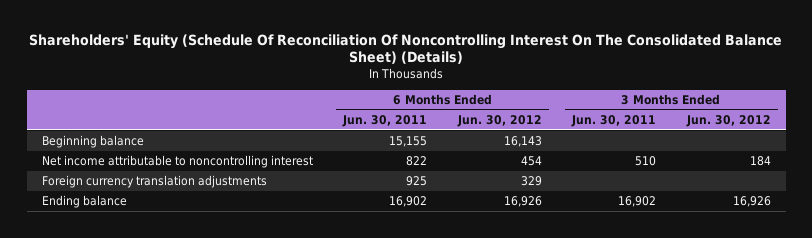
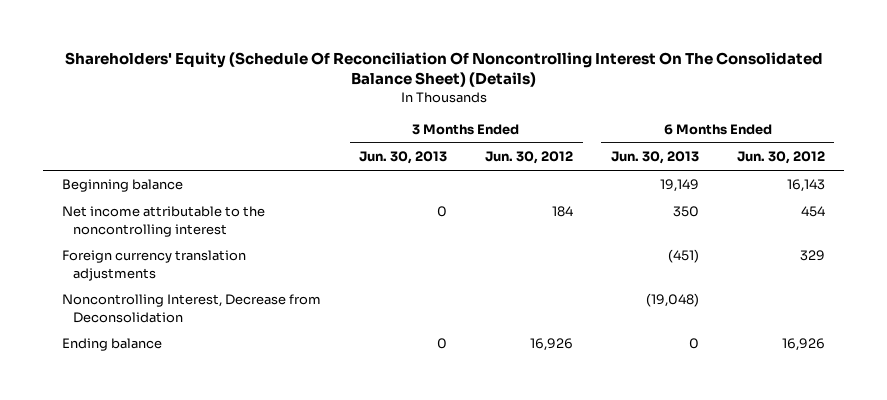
[342,114,428,127] Jun. 30, 2011 -> none
[571,114,657,127] Jun. 30, 2011 -> none
none -> [359,151,448,165] Jun. 30, 2013
none -> [610,151,699,165] Jun. 30, 2013
[41,155,313,169] Net income attributable to noncontrolling interest -> [62,206,266,237] Net income attributable to the noncontrolling interest
none -> [62,294,322,323] Noncontrolling Interest, Decrease from Deconsolidation

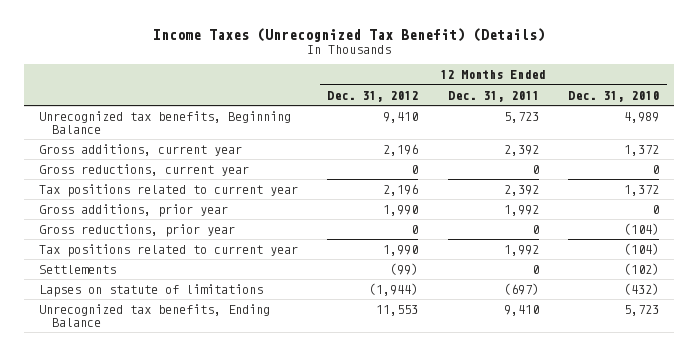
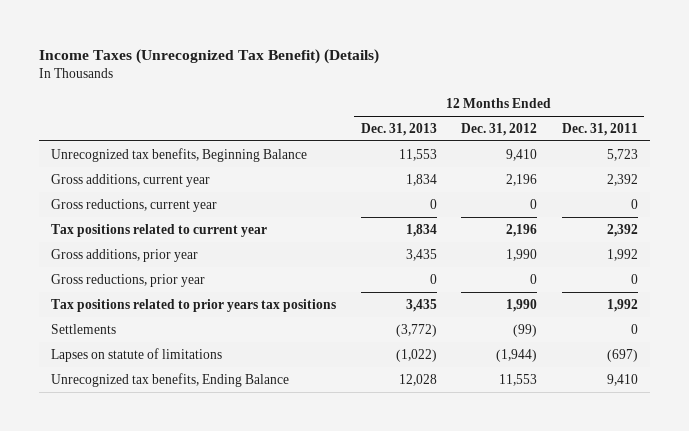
[568,90,660,102] Dec. 31, 2010 -> none
none -> [360,122,437,136] Dec. 31, 2013
[38,243,298,257] Tax positions related to current year -> [51,298,337,312] Tax positions related to prior years tax positions

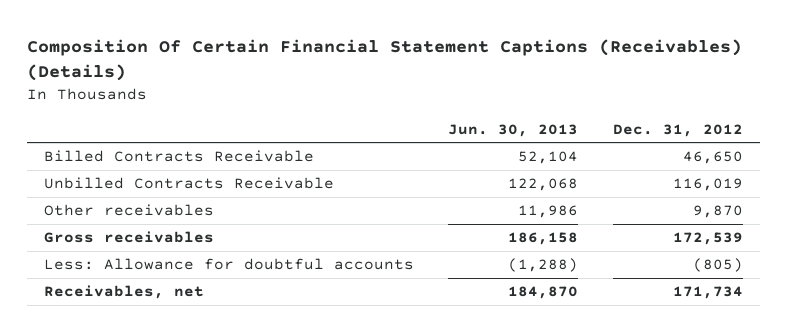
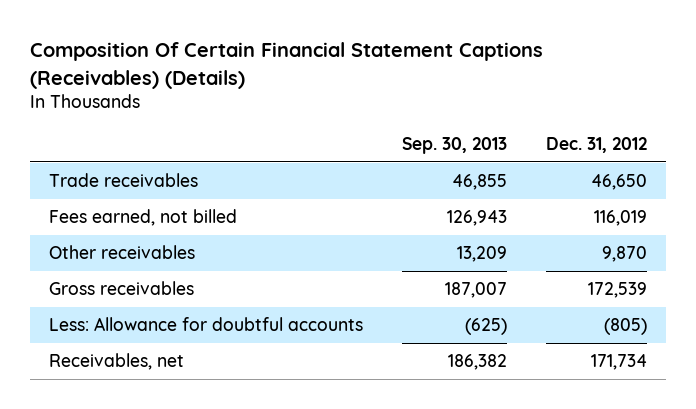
[448,123,579,137] Jun. 30, 2013 -> none
none -> [401,137,507,155] Sep. 30, 2013
[43,150,314,163] Billed Contracts Receivable -> [49,173,199,188] Trade receivables
[43,177,334,190] Unbilled Contracts Receivable -> [49,209,238,227] Fees earned, not billed

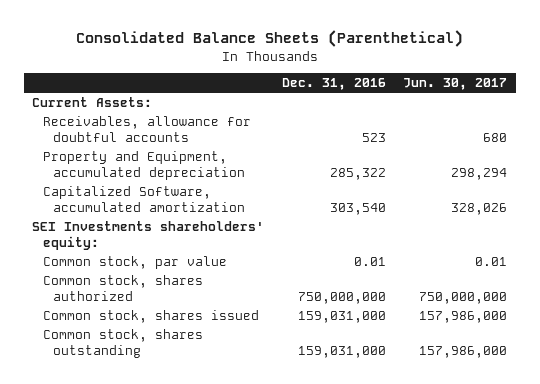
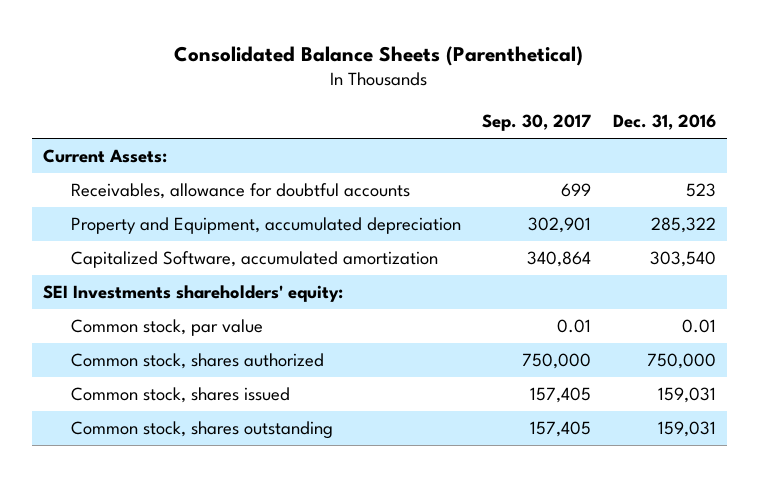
[403,78,508,91] Jun. 30, 2017 -> none
none -> [482,113,592,131] Sep. 30, 2017
[297,291,386,304] 750,000,000 -> [646,353,716,370] 750,000
[297,311,386,324] 159,031,000 -> [657,387,716,404] 159,031
[297,345,386,358] 159,031,000 -> [657,421,716,438] 159,031

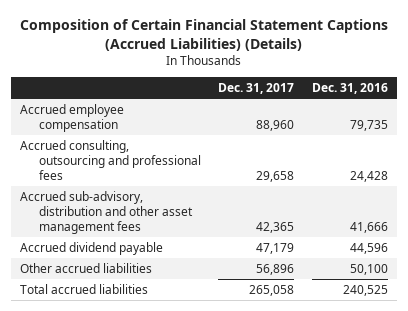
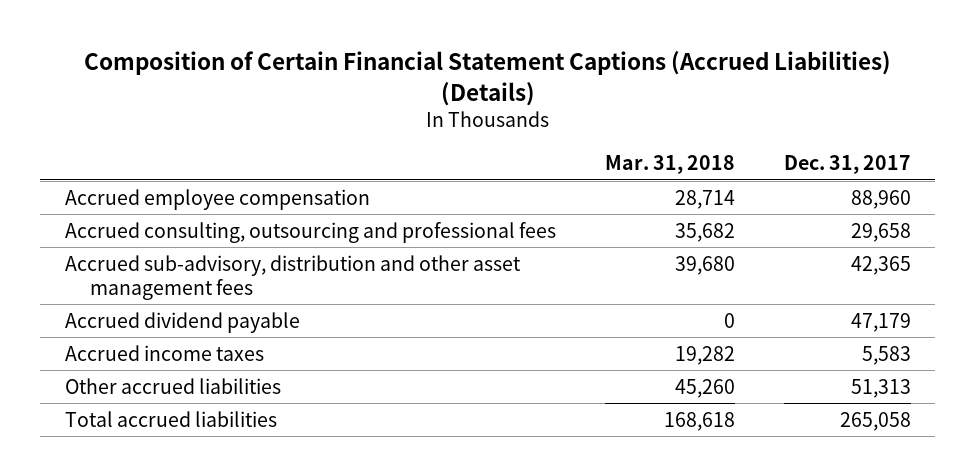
[312,83,389,95] Dec. 31, 2016 -> none
none -> [604,154,735,174] Mar. 31, 2018
none -> [64,344,264,361] Accrued income taxes
[256,263,295,275] 56,896 -> [850,378,911,398] 51,313

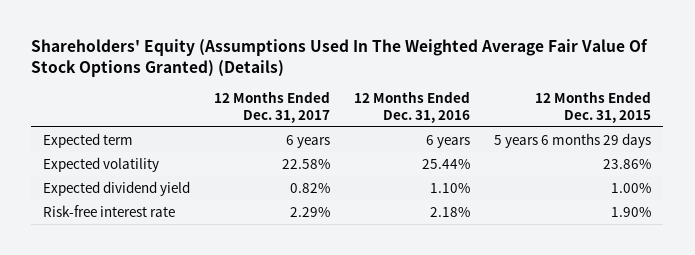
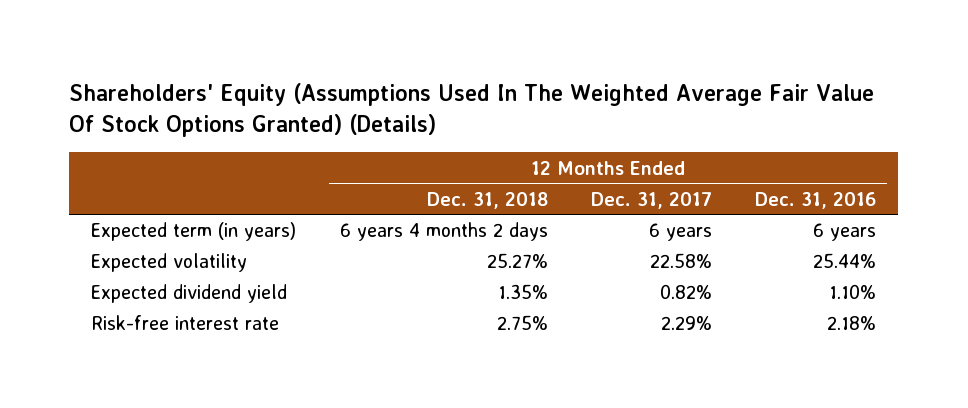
[535,91,652,123] 12 Months Ended Dec. 31, 2015 -> none
none -> [426,191,548,209] Dec. 31, 2018
[43,132,134,148] Expected term -> [91,222,297,242] Expected term (in years)

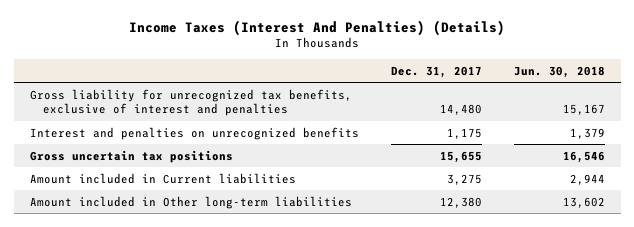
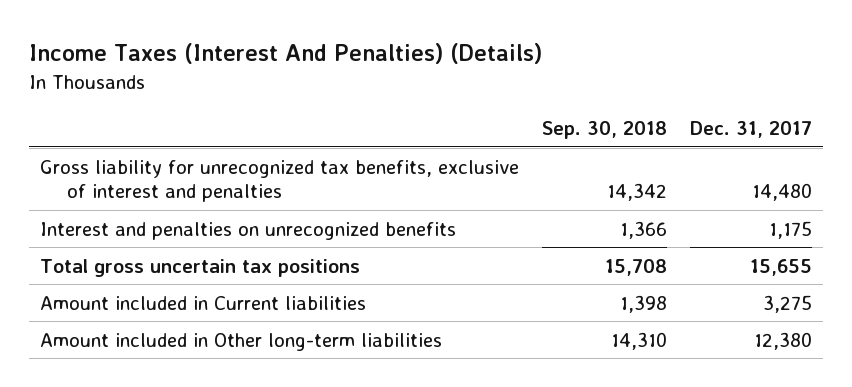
[513,65,605,78] Jun. 30, 2018 -> none
none -> [541,121,667,140] Sep. 30, 2018
[29,149,233,163] Gross uncertain tax positions -> [40,258,361,277] Total gross uncertain tax positions

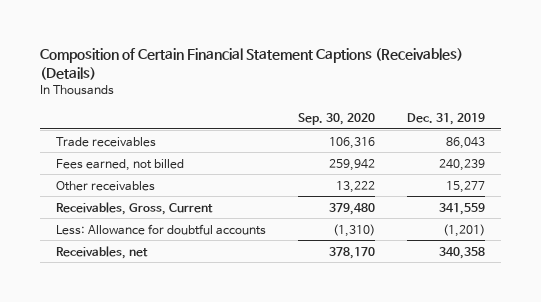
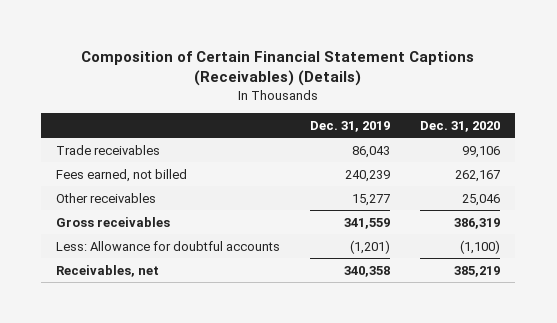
[297,113,375,126] Sep. 30, 2020 -> none
none -> [420,120,501,132] Dec. 31, 2020
[56,201,214,215] Receivables, Gross, Current -> [56,216,171,227] Gross receivables

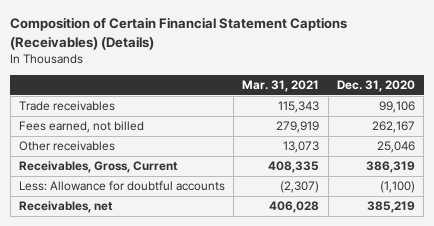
[310,120,391,132] Dec. 31, 2019 -> none
none -> [242,80,320,93] Mar. 31, 2021
[56,216,171,227] Gross receivables -> [18,161,178,174] Receivables, Gross, Current

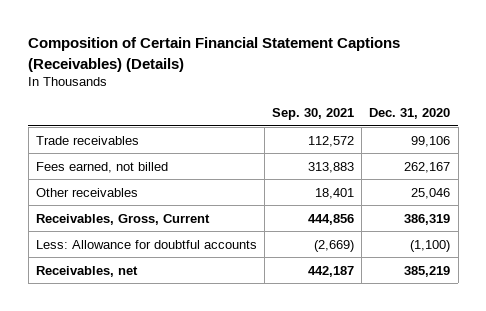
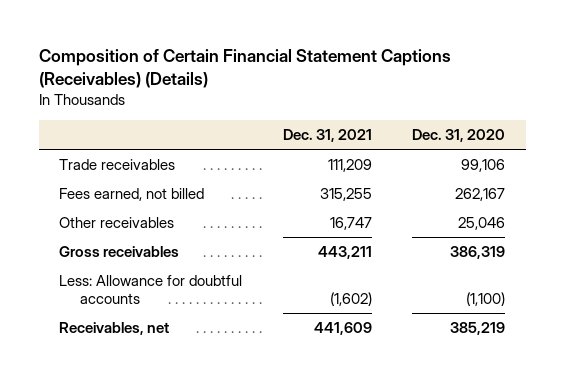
[272,108,355,121] Sep. 30, 2021 -> none
none -> [282,128,372,142] Dec. 31, 2021
[35,213,210,225] Receivables, Gross, Current -> [58,246,179,258] Gross receivables

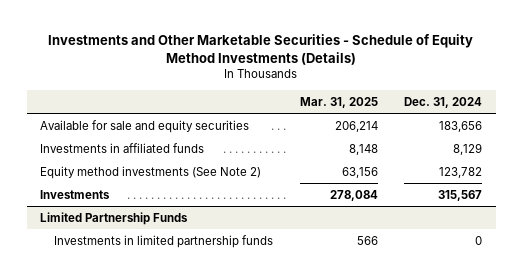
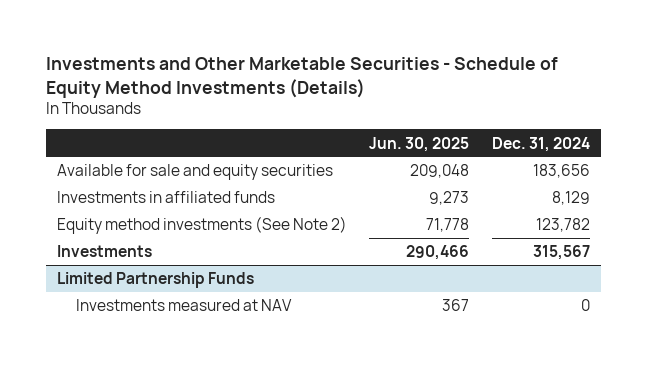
[299,96,378,108] Mar. 31, 2025 -> none
none -> [369,136,470,152] Jun. 30, 2025
[53,234,273,248] Investments in limited partnership funds -> [75,299,292,312] Investments measured at NAV

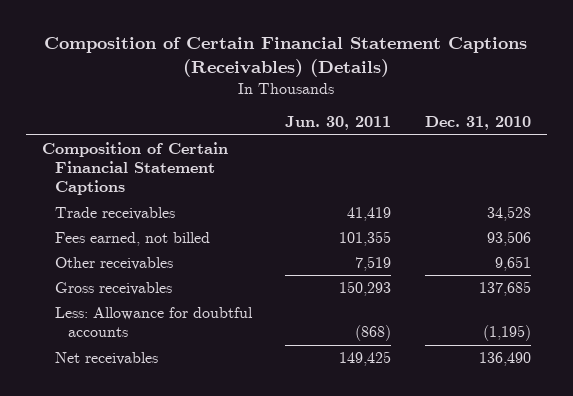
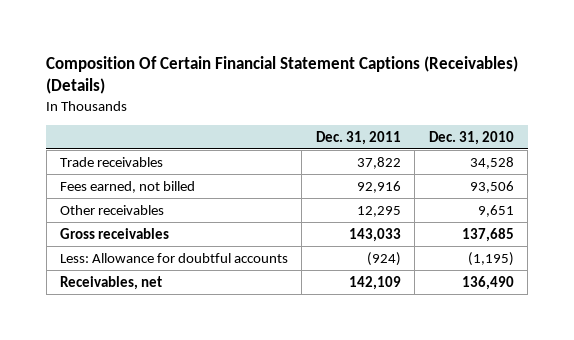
[44,37,528,78] Composition of Certain Financial Statement Captions (Receivables) (Details) -> [46,55,519,95] Composition Of Certain Financial Statement Captions (Receivables) (Details)
[285,116,392,131] Jun. 30, 2011 -> none
none -> [315,130,401,145] Dec. 31, 2011
[42,141,229,196] Composition of Certain Financial Statement Captions -> none
[55,351,159,365] Net receivables -> [59,275,162,290] Receivables, net

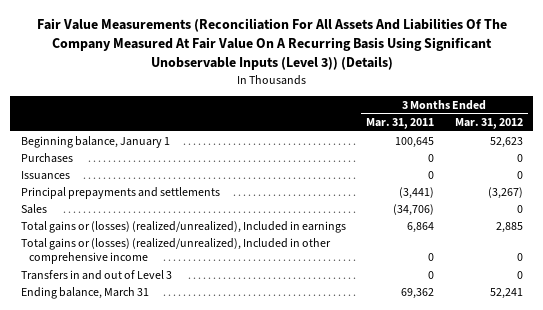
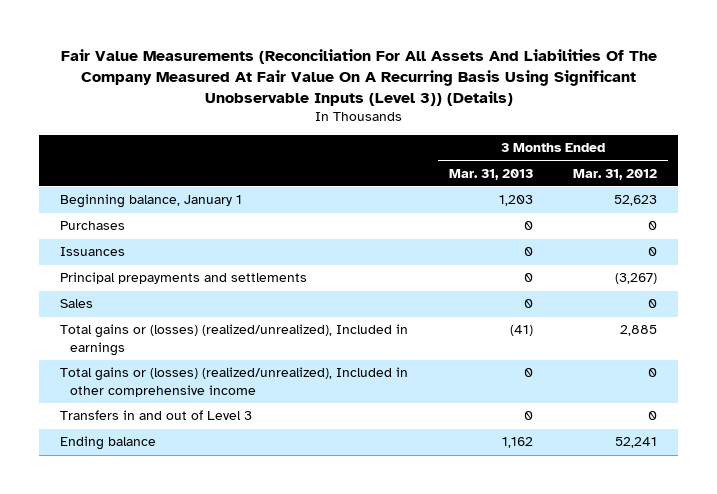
[366,118,435,130] Mar. 31, 2011 -> none
none -> [448,168,533,180] Mar. 31, 2013
[20,286,149,299] Ending balance, March 31 -> [59,436,156,451] Ending balance

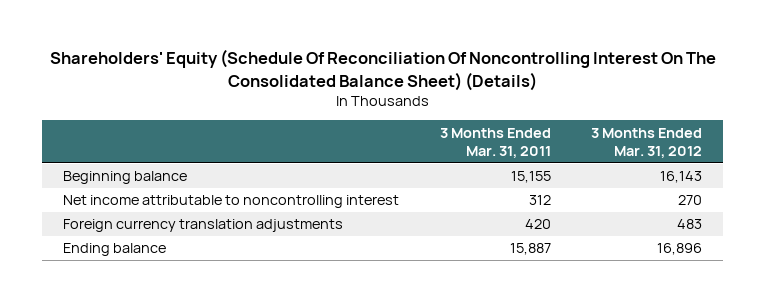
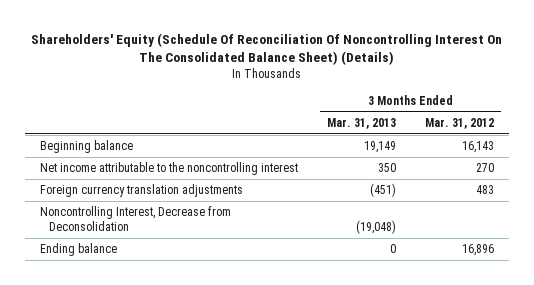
[439,127,551,159] 3 Months Ended Mar. 31, 2011 -> none
none -> [327,118,397,130] Mar. 31, 2013
[62,195,399,209] Net income attributable to noncontrolling interest -> [39,162,298,176] Net income attributable to the noncontrolling interest
none -> [39,206,231,232] Noncontrolling Interest, Decrease from Deconsolidation

